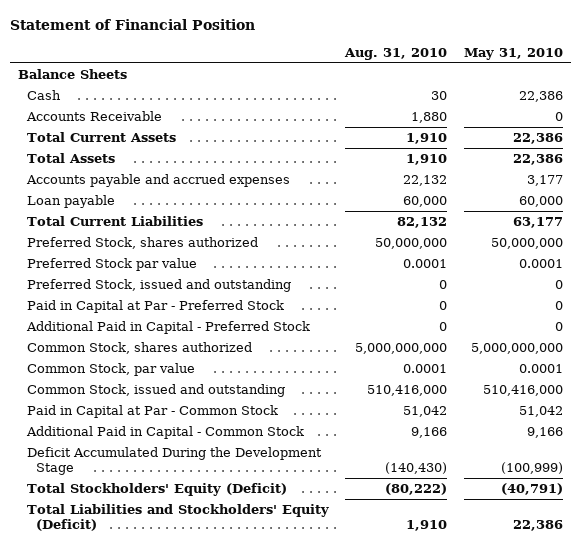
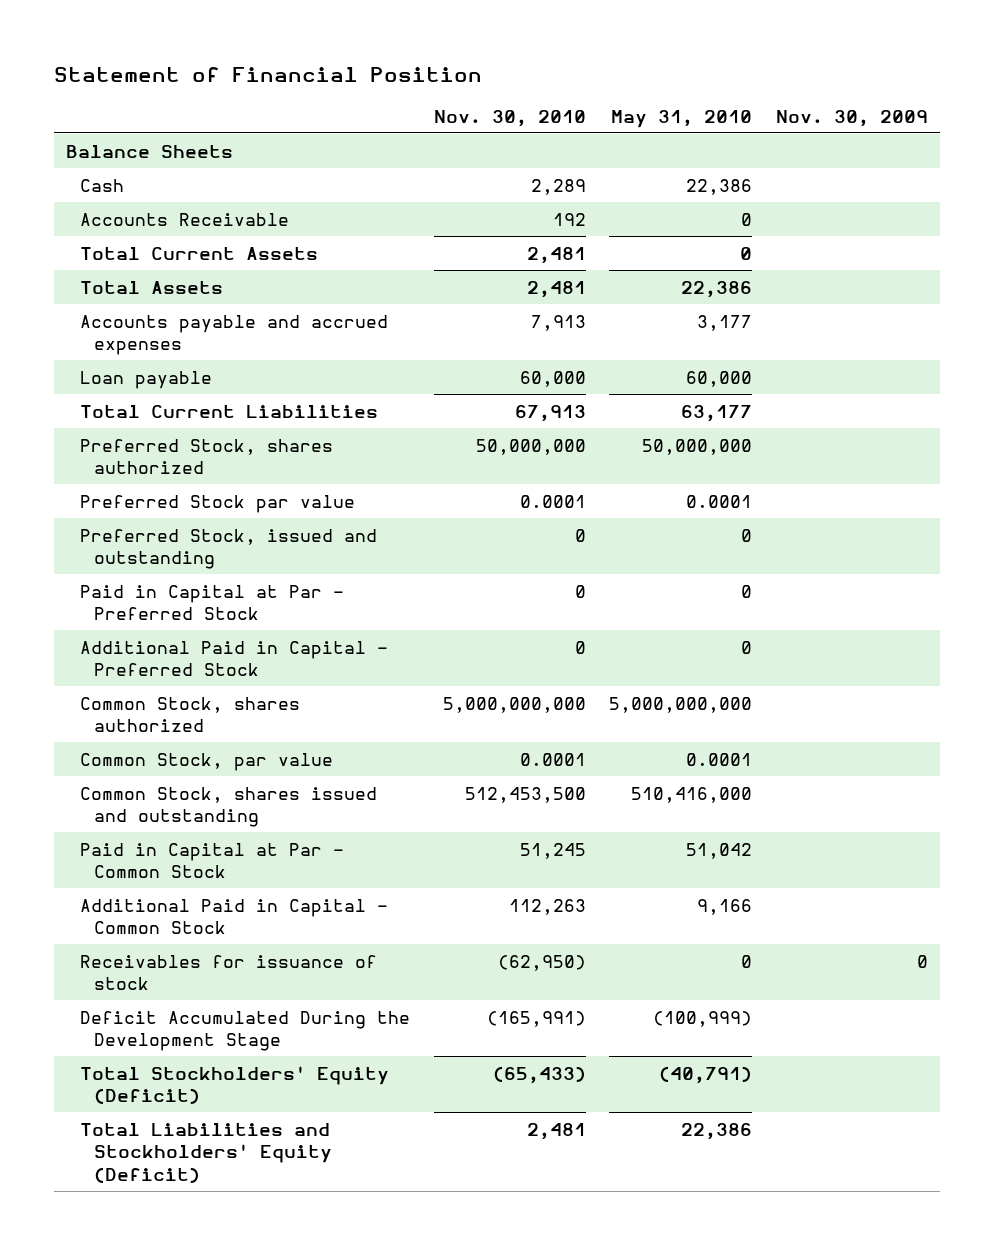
[344,47,448,60] Aug. 31, 2010 -> none
none -> [433,109,586,127] Nov. 30, 2010
none -> [775,109,928,127] Nov. 30, 2009
[512,132,563,144] 22,386 -> [740,246,753,260] 0
[27,383,286,397] Common Stock, issued and outstanding -> [80,786,378,828] Common Stock, shares issued and outstanding
none -> [80,954,378,991] Receivables for issuance of stock

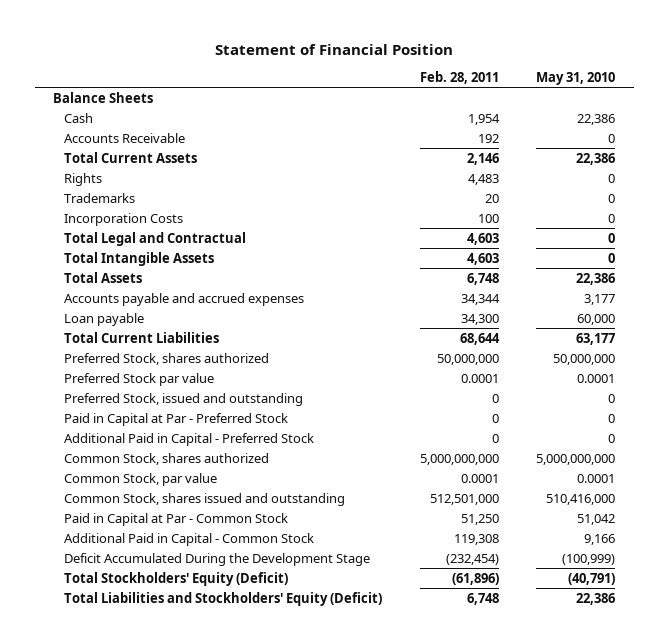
[433,109,586,127] Nov. 30, 2010 -> none
[775,109,928,127] Nov. 30, 2009 -> none
none -> [419,71,499,85] Feb. 28, 2011
[740,246,753,260] 0 -> [576,152,616,165] 22,386
none -> [64,172,103,186] Rights
none -> [64,192,136,203] Trademarks
none -> [64,212,184,226] Incorporation Costs
none -> [64,231,247,246] Total Legal and Contractual
none -> [64,251,215,266] Total Intangible Assets
[80,954,378,991] Receivables for issuance of stock -> none

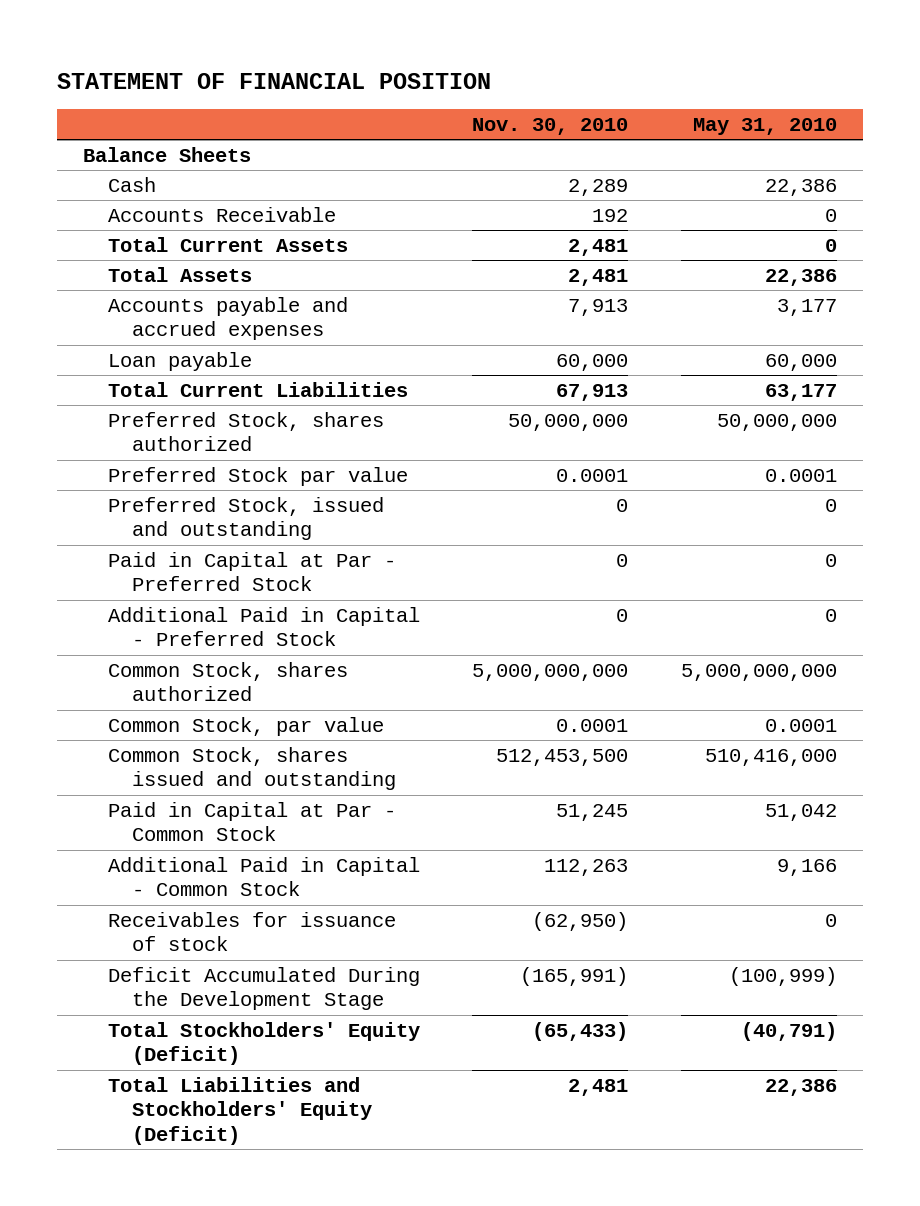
[215,43,454,55] Statement of Financial Position -> [57,72,492,89] STATEMENT OF FINANCIAL POSITION
[419,71,499,85] Feb. 28, 2011 -> none
none -> [472,117,629,135] Nov. 30, 2010
[64,172,103,186] Rights -> none
[64,192,136,203] Trademarks -> none
[64,212,184,226] Incorporation Costs -> none
[64,231,247,246] Total Legal and Contractual -> none
[64,251,215,266] Total Intangible Assets -> none
[576,152,616,165] 22,386 -> [824,238,837,252] 0
none -> [107,911,396,952] Receivables for issuance of stock

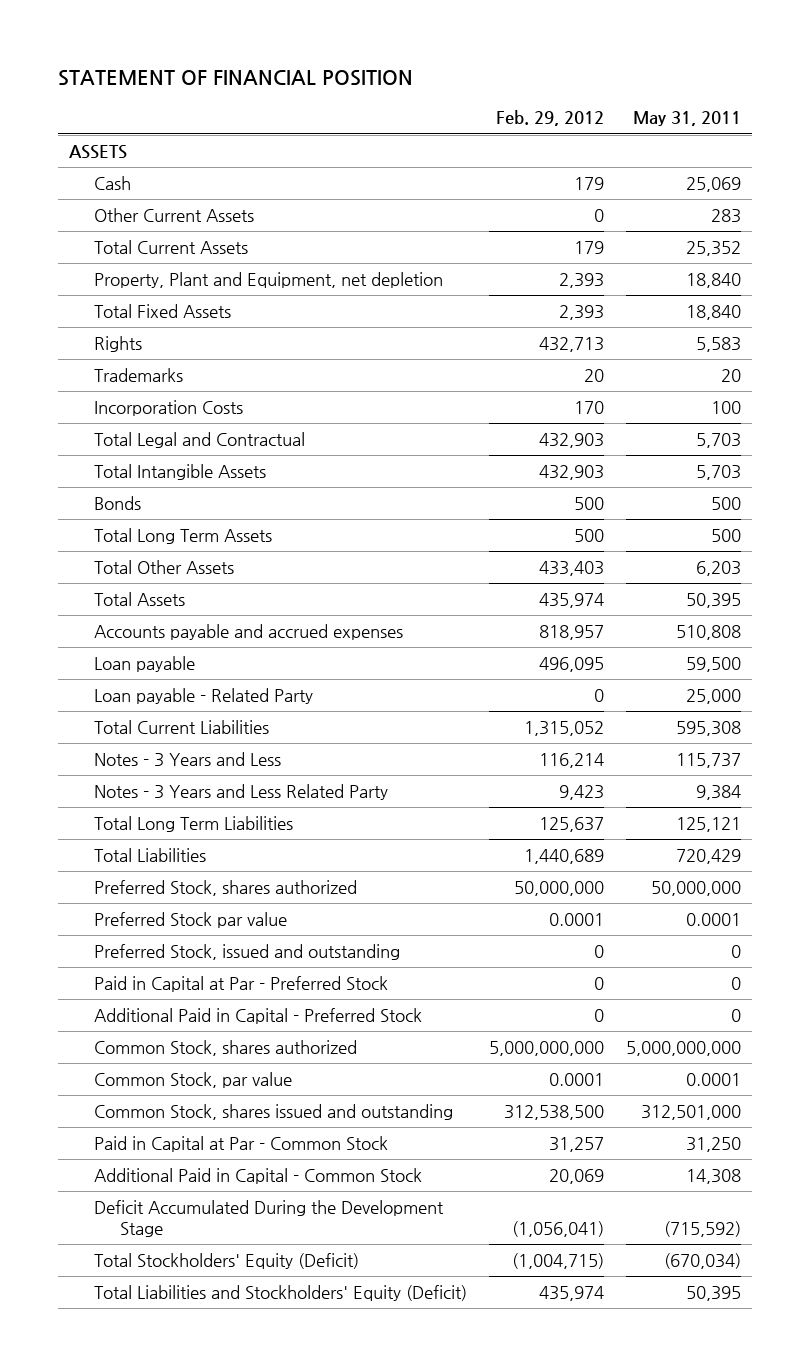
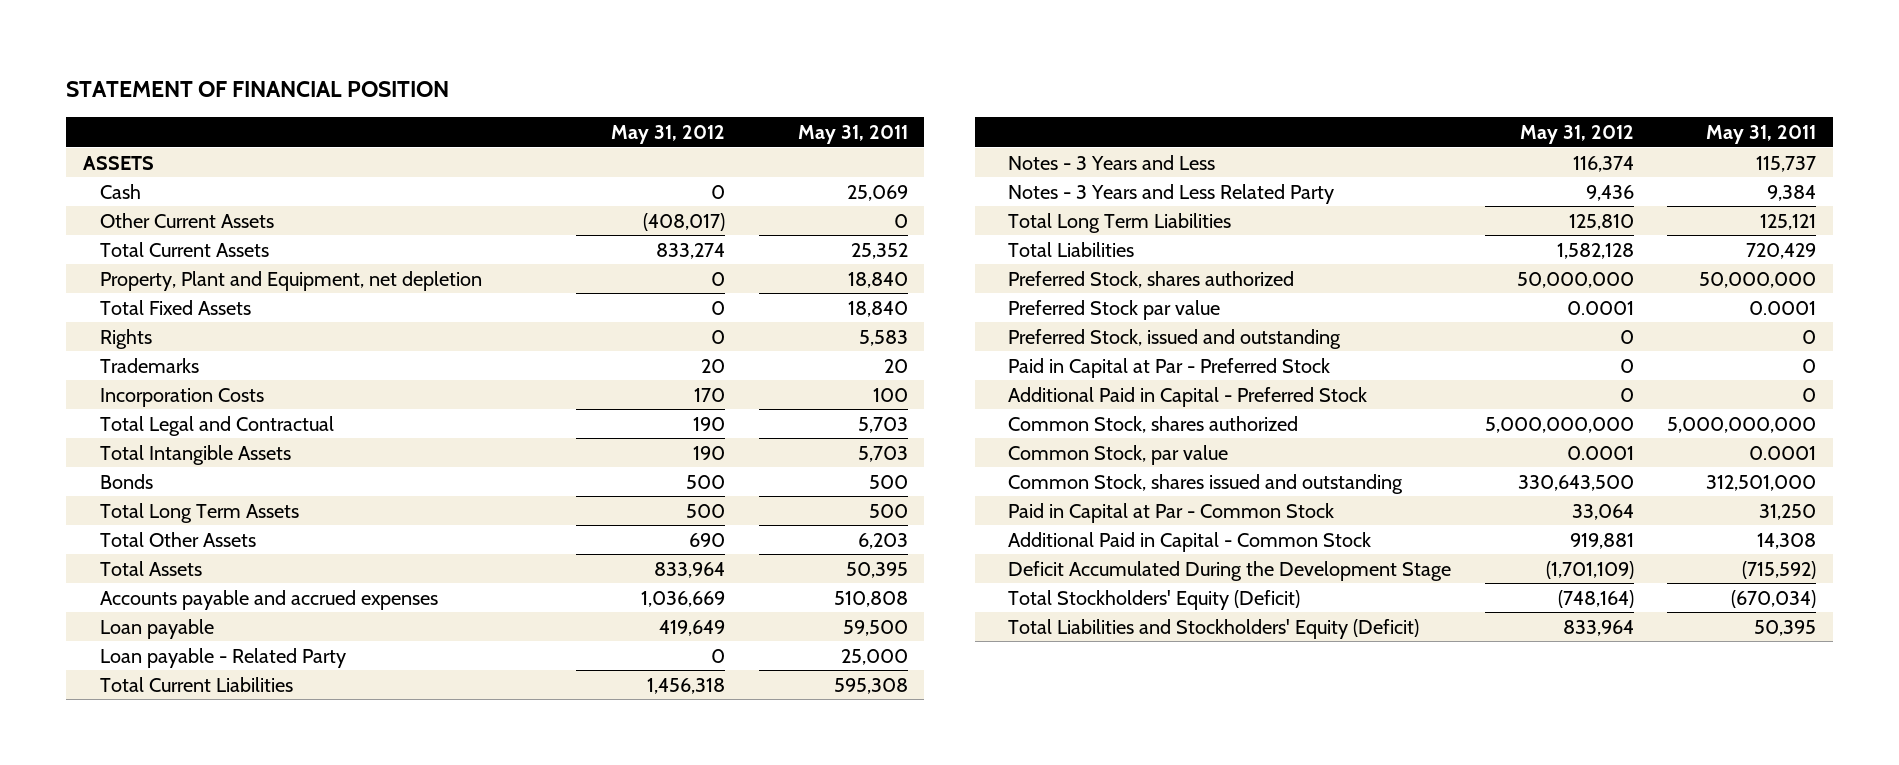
[496,110,605,127] Feb. 29, 2012 -> none
none -> [611,125,726,145] May 31, 2012
[711,209,742,224] 283 -> [893,213,908,228] 0

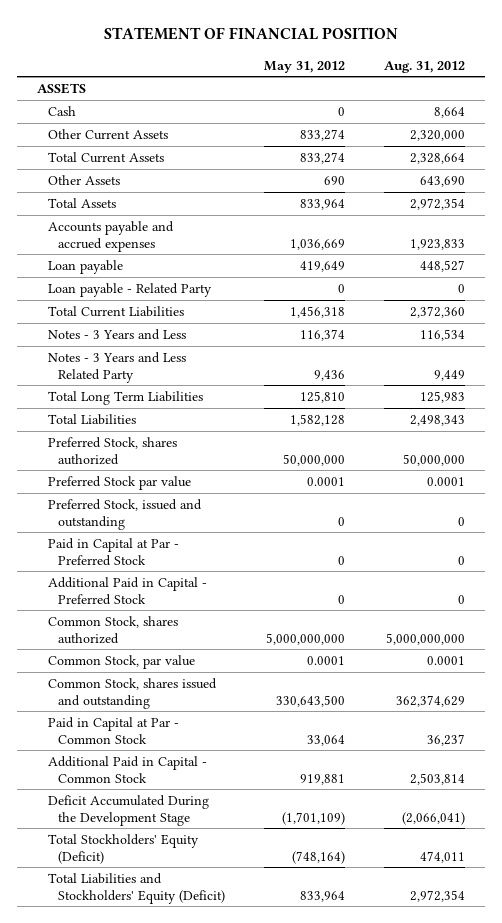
[797,125,908,145] May 31, 2011 -> none
none -> [384,60,466,73] Aug. 31, 2012
[643,212,726,231] (408,017) -> [300,129,346,142] 833,274
[99,270,482,291] Property, Plant and Equipment, net depletion -> none
[99,299,251,315] Total Fixed Assets -> none
[99,328,152,349] Rights -> none
[99,357,199,373] Trademarks -> none
[99,387,264,407] Incorporation Costs -> none
[99,415,334,436] Total Legal and Contractual -> none
[99,444,291,465] Total Intangible Assets -> none
[99,473,153,489] Bonds -> none
[99,502,299,523] Total Long Term Assets -> none
[99,531,256,547] Total Other Assets -> [47,175,120,186] Other Assets

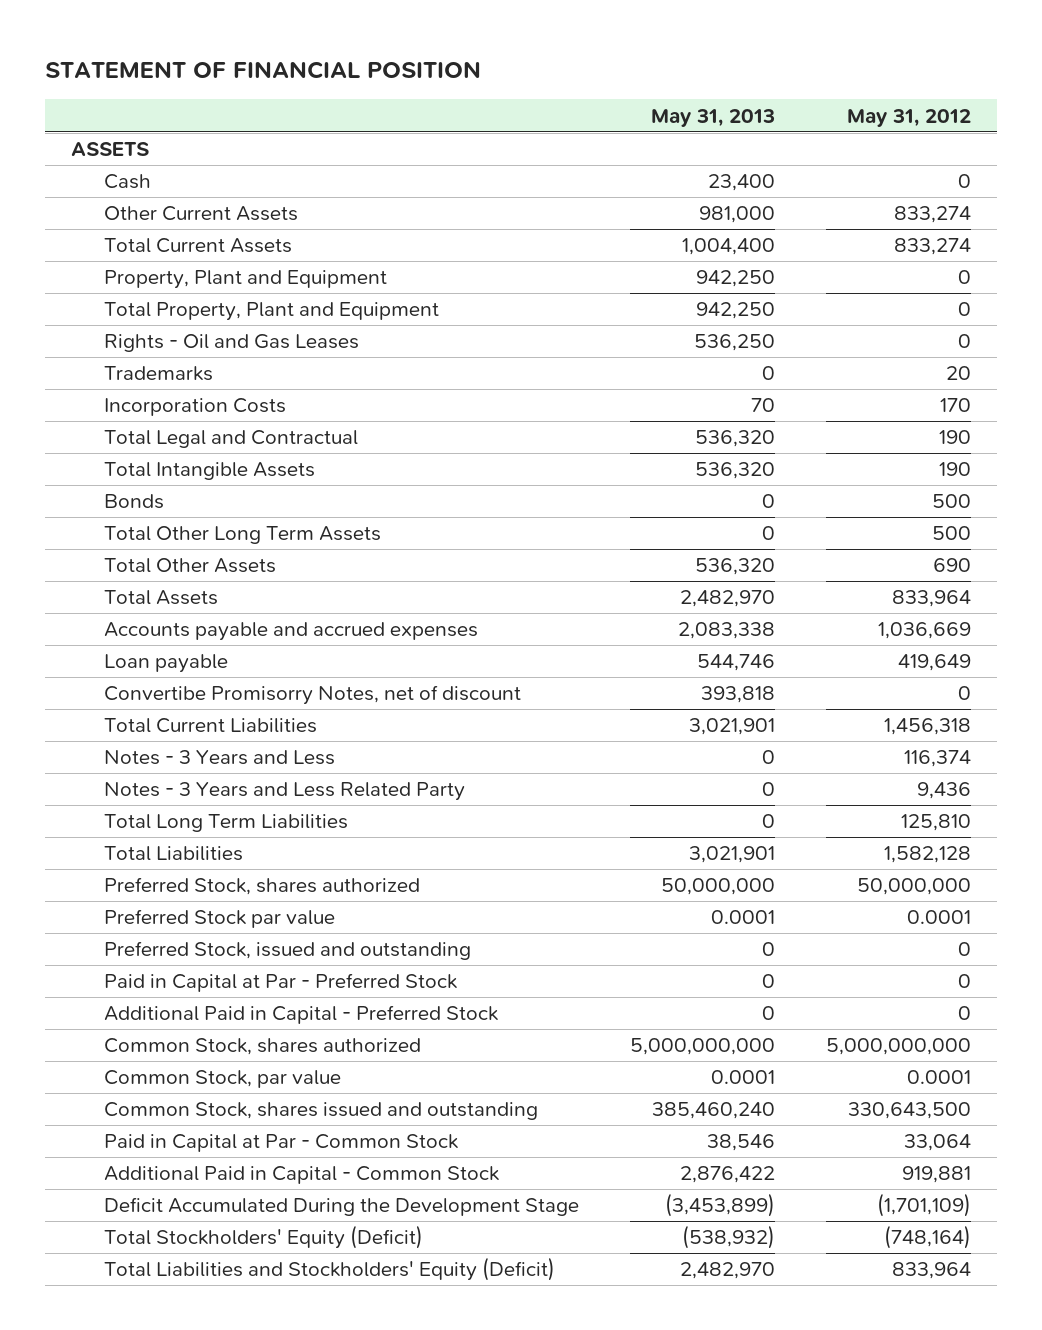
[384,60,466,73] Aug. 31, 2012 -> none
none -> [651,108,776,127] May 31, 2013
none -> [104,270,388,290] Property, Plant and Equipment
none -> [104,302,440,322] Total Property, Plant and Equipment
none -> [104,334,360,353] Rights - Oil and Gas Leases
none -> [104,366,214,382] Trademarks
none -> [104,398,287,417] Incorporation Costs
none -> [104,430,359,449] Total Legal and Contractual
none -> [104,462,316,481] Total Intangible Assets
none -> [104,494,165,510] Bonds
none -> [104,526,382,545] Total Other Long Term Assets
[47,175,120,186] Other Assets -> [104,558,277,574] Total Other Assets
[47,283,212,298] Loan payable - Related Party -> none
none -> [104,685,522,706] Convertibe Promisorry Notes, net of discount

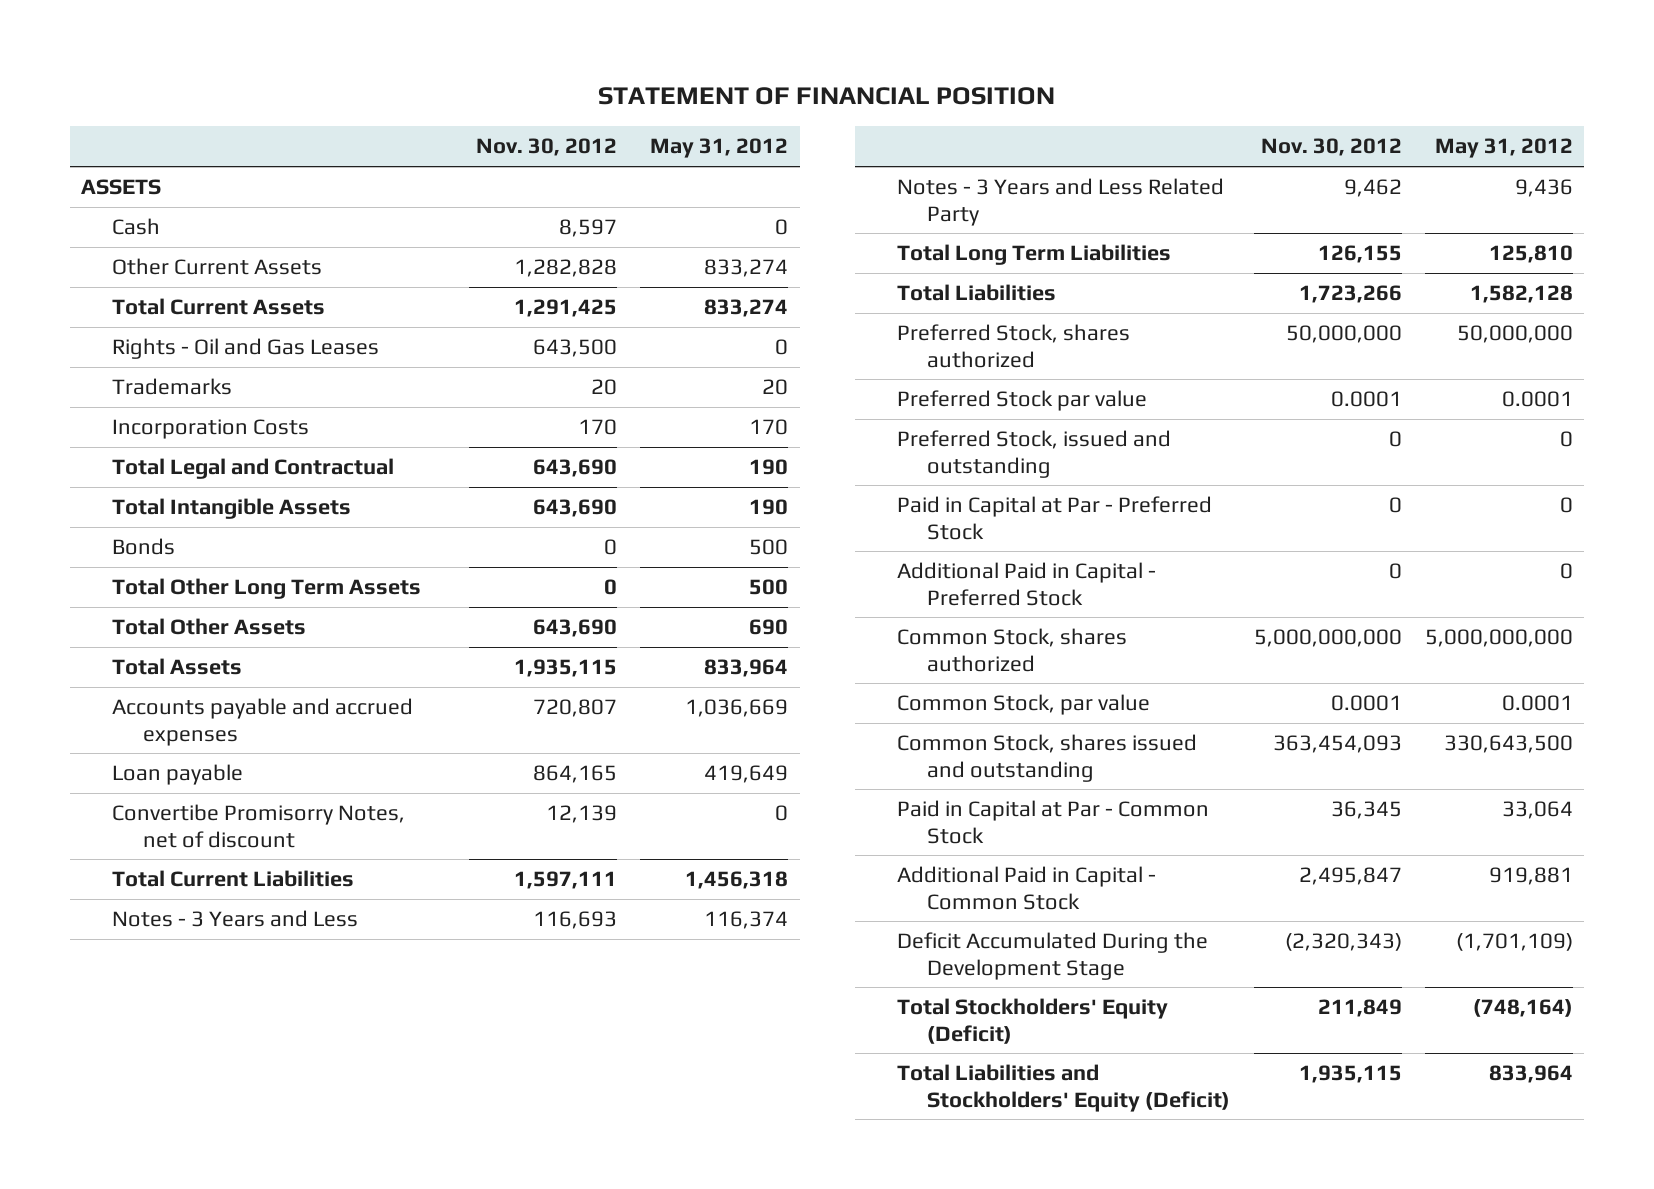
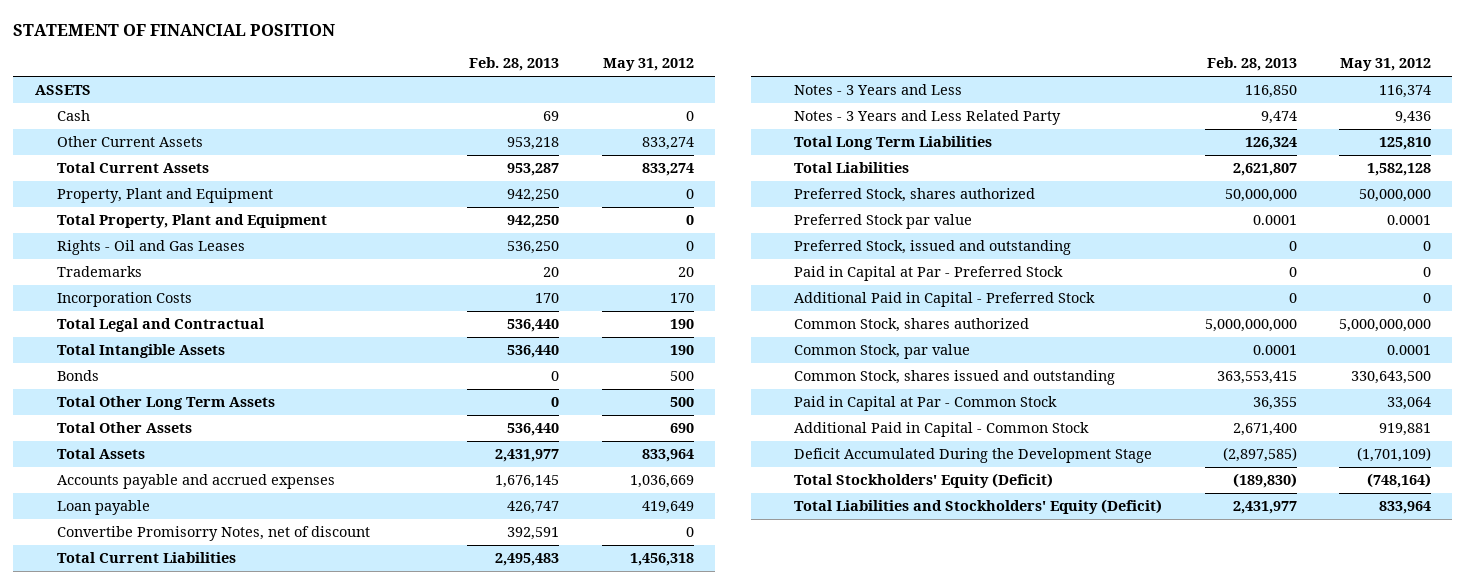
[475,138,617,157] Nov. 30, 2012 -> none
none -> [469,57,560,72] Feb. 28, 2013
none -> [56,188,273,204] Property, Plant and Equipment
none -> [56,214,327,229] Total Property, Plant and Equipment

